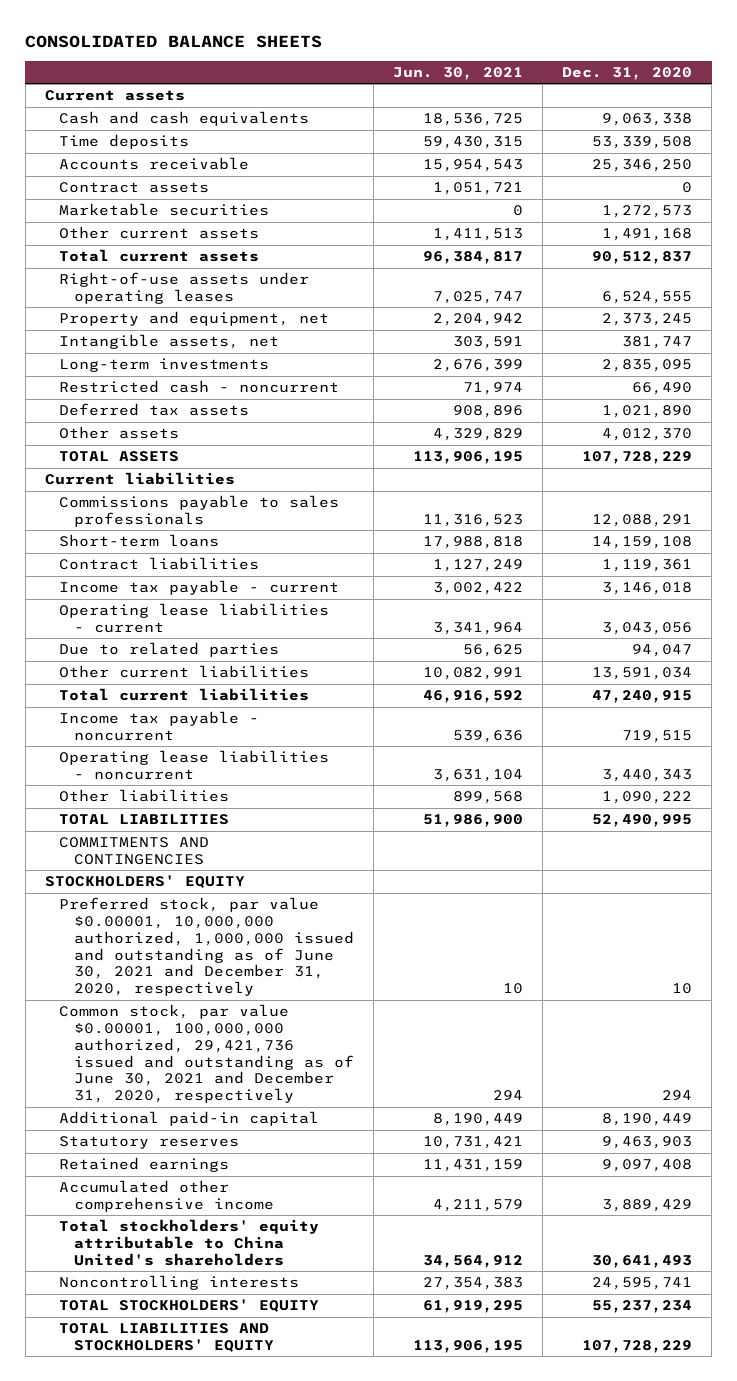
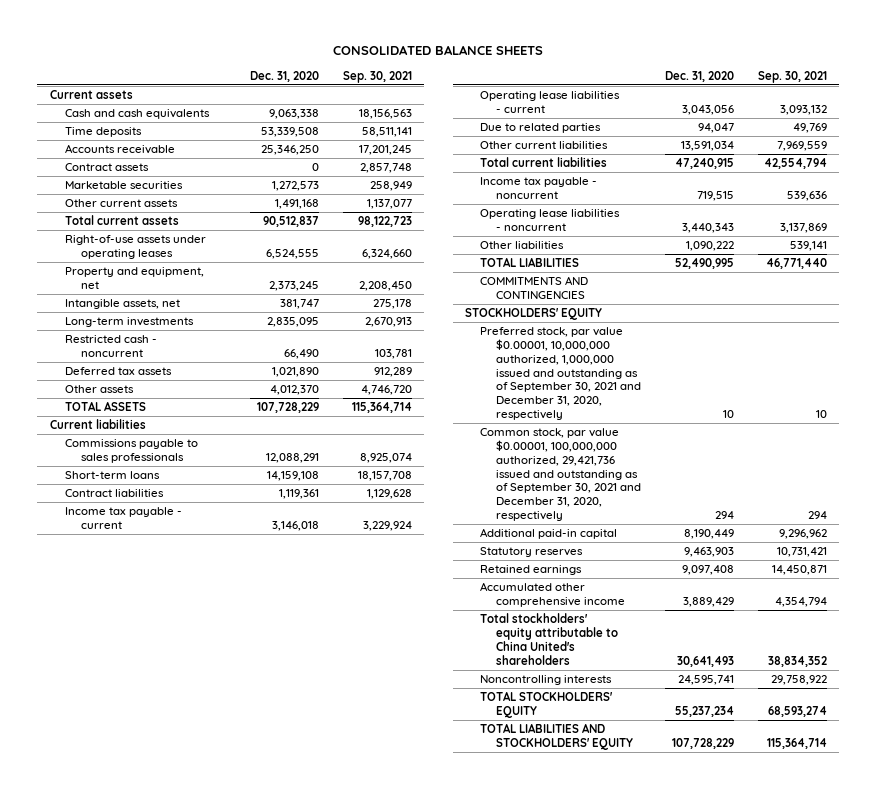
[393,66,524,80] Jun. 30, 2021 -> none
none -> [342,70,412,83] Sep. 30, 2021
[59,897,355,997] Preferred stock, par value $0.00001, 10,000,000 authorized, 1,000,000 issued and outstanding as of June 30, 2021 and December 31, 2020, respectively -> [480,327,641,420] Preferred stock, par value $0.00001, 10,000,000 authorized, 1,000,000 issued and outstanding as of September 30, 2021 and December 31, 2020, respectively
[59,1004,355,1104] Common stock, par value $0.00001, 100,000,000 authorized, 29,421,736 issued and outstanding as of June 30, 2021 and December 31, 2020, respectively -> [480,428,641,521] Common stock, par value $0.00001, 100,000,000 authorized, 29,421,736 issued and outstanding as of September 30, 2021 and December 31, 2020, respectively

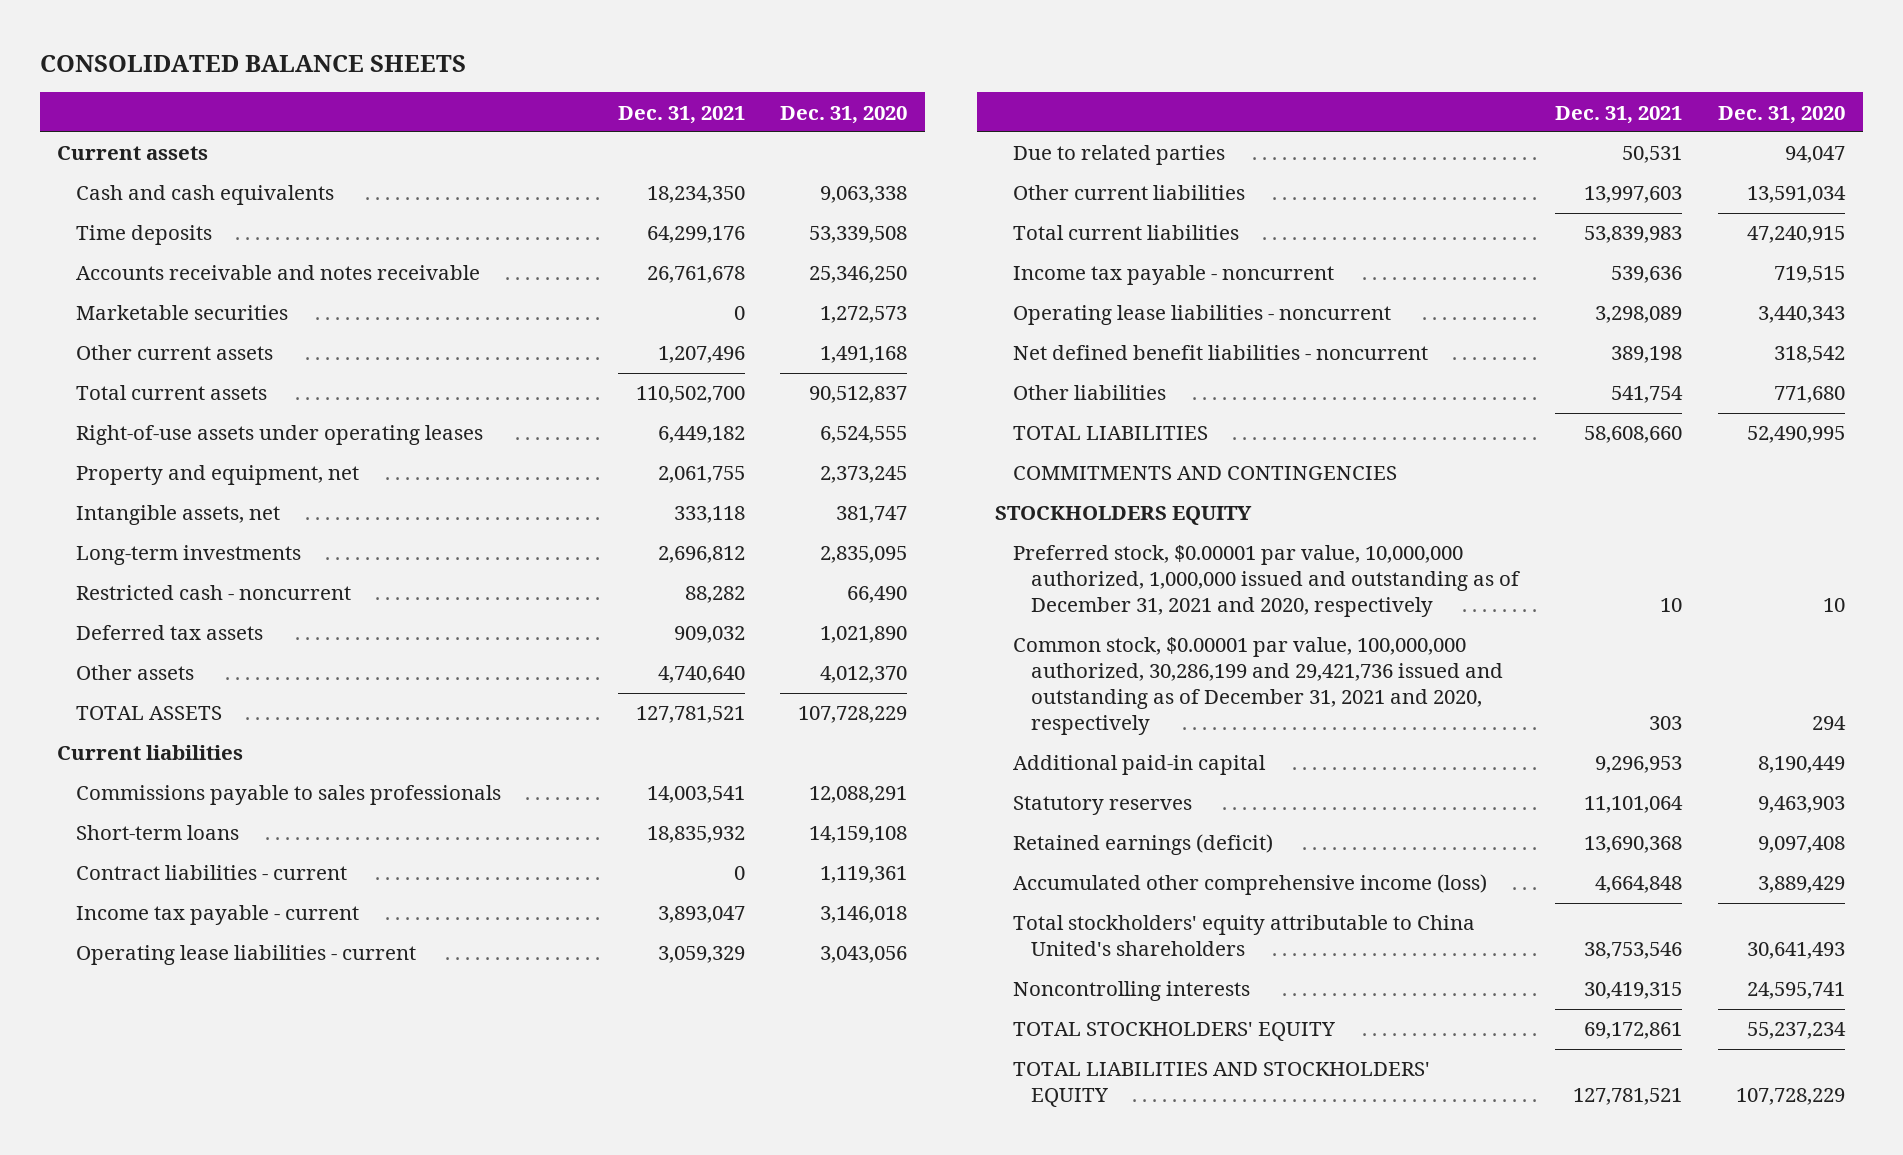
[342,70,412,83] Sep. 30, 2021 -> none
none -> [617,105,745,124] Dec. 31, 2021
[65,163,150,172] Contract assets -> none
[65,144,176,155] Accounts receivable -> [75,265,480,281] Accounts receivable and notes receivable
[65,489,165,498] Contract liabilities -> [75,865,347,881] Contract liabilities - current
none -> [1013,345,1429,361] Net defined benefit liabilities - noncurrent
[685,241,734,252] 1,090,222 -> [1774,386,1846,404] 771,680
[464,308,602,321] STOCKHOLDERS' EQUITY -> [995,506,1253,526] STOCKHOLDERS EQUITY
[480,327,641,420] Preferred stock, par value $0.00001, 10,000,000 authorized, 1,000,000 issued and outstanding as of September 30, 2021 and December 31, 2020, respectively -> [1013,545,1521,618] Preferred stock, $0.00001 par value, 10,000,000 authorized, 1,000,000 issued and outstanding as of December 31, 2021 and 2020, respectively
[480,428,641,521] Common stock, par value $0.00001, 100,000,000 authorized, 29,421,736 issued and outstanding as of September 30, 2021 and December 31, 2020, respectively -> [1013,637,1504,736] Common stock, $0.00001 par value, 100,000,000 authorized, 30,286,199 and 29,421,736 issued and outstanding as of December 31, 2021 and 2020, respectively
[480,565,583,576] Retained earnings -> [1013,834,1274,856] Retained earnings (deficit)
[480,582,625,607] Accumulated other comprehensive income -> [1013,874,1488,896] Accumulated other comprehensive income (loss)

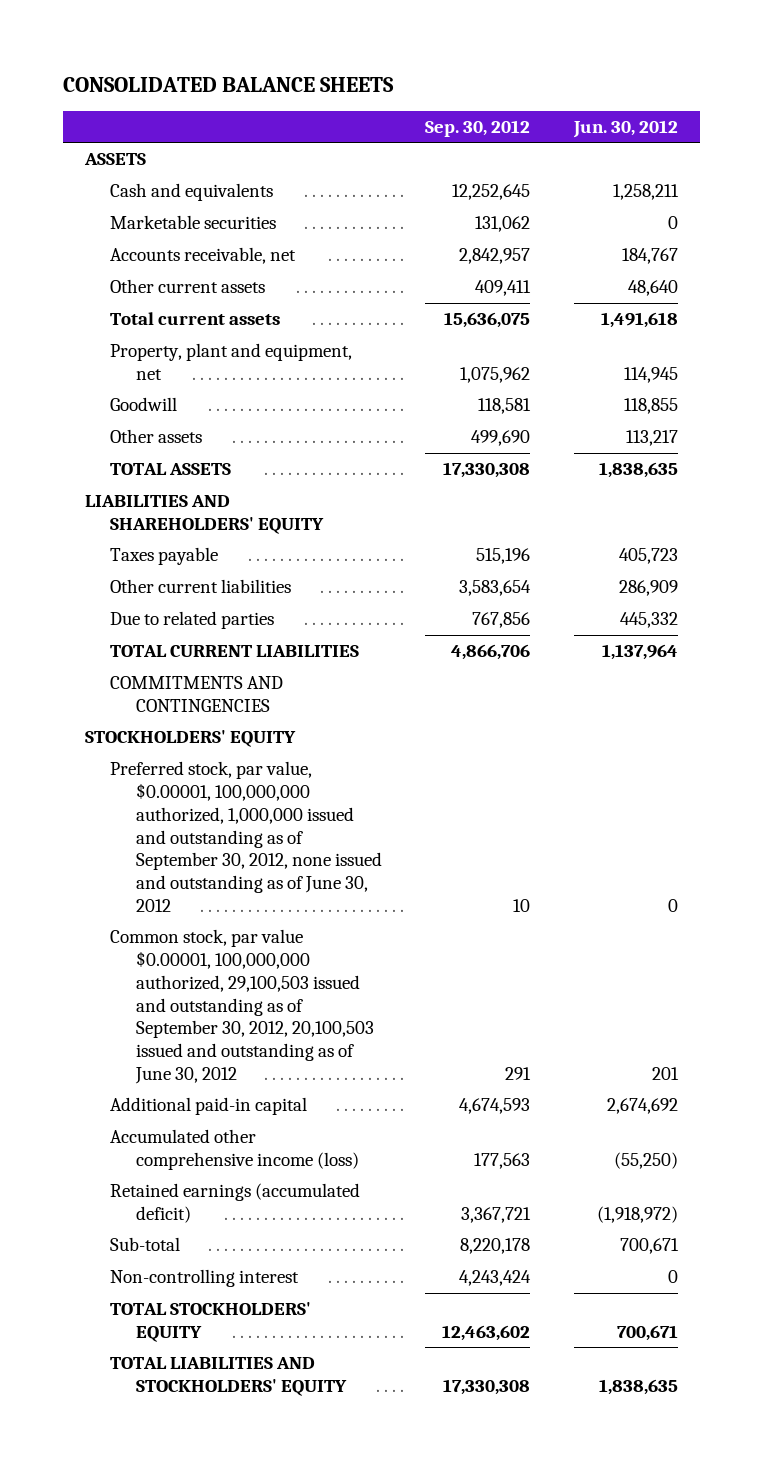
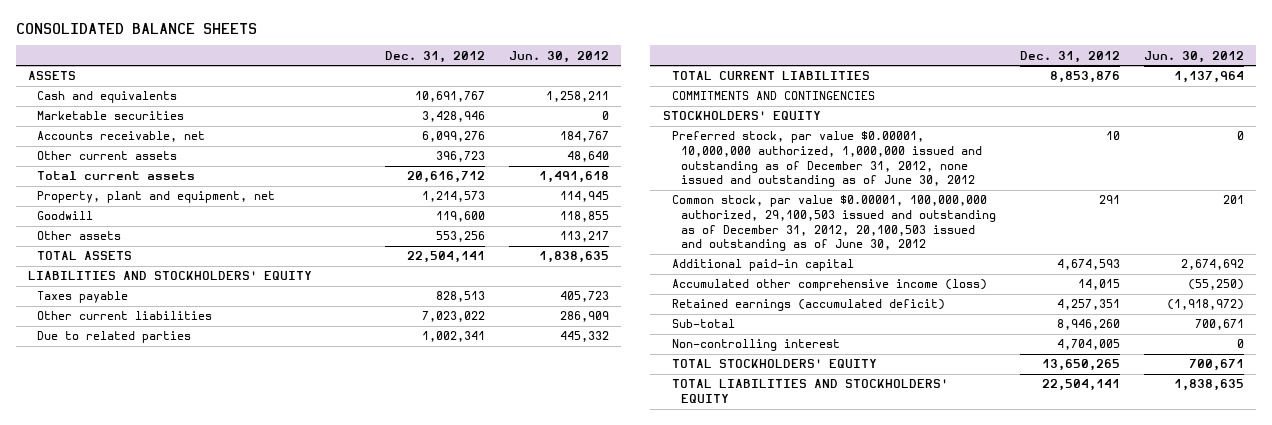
[425,119,531,137] Sep. 30, 2012 -> none
none -> [385,50,486,63] Dec. 31, 2012
[84,495,325,534] LIABILITIES AND SHAREHOLDERS' EQUITY -> [27,271,312,281] LIABILITIES AND STOCKHOLDERS' EQUITY
[110,761,382,912] Preferred stock, par value, $0.00001, 100,000,000 authorized, 1,000,000 issued and outstanding as of September 30, 2012, none issued and outstanding as of June 30, 2012 -> [671,131,982,188] Preferred stock, par value $0.00001, 10,000,000 authorized, 1,000,000 issued and outstanding as of December 31, 2012, none issued and outstanding as of June 30, 2012
[110,929,374,1084] Common stock, par value $0.00001, 100,000,000 authorized, 29,100,503 issued and outstanding as of September 30, 2012, 20,100,503 issued and outstanding as of June 30, 2012 -> [671,195,996,252] Common stock, par value $0.00001, 100,000,000 authorized, 29,100,503 issued and outstanding as of December 31, 2012, 20,100,503 issued and outstanding as of June 30, 2012

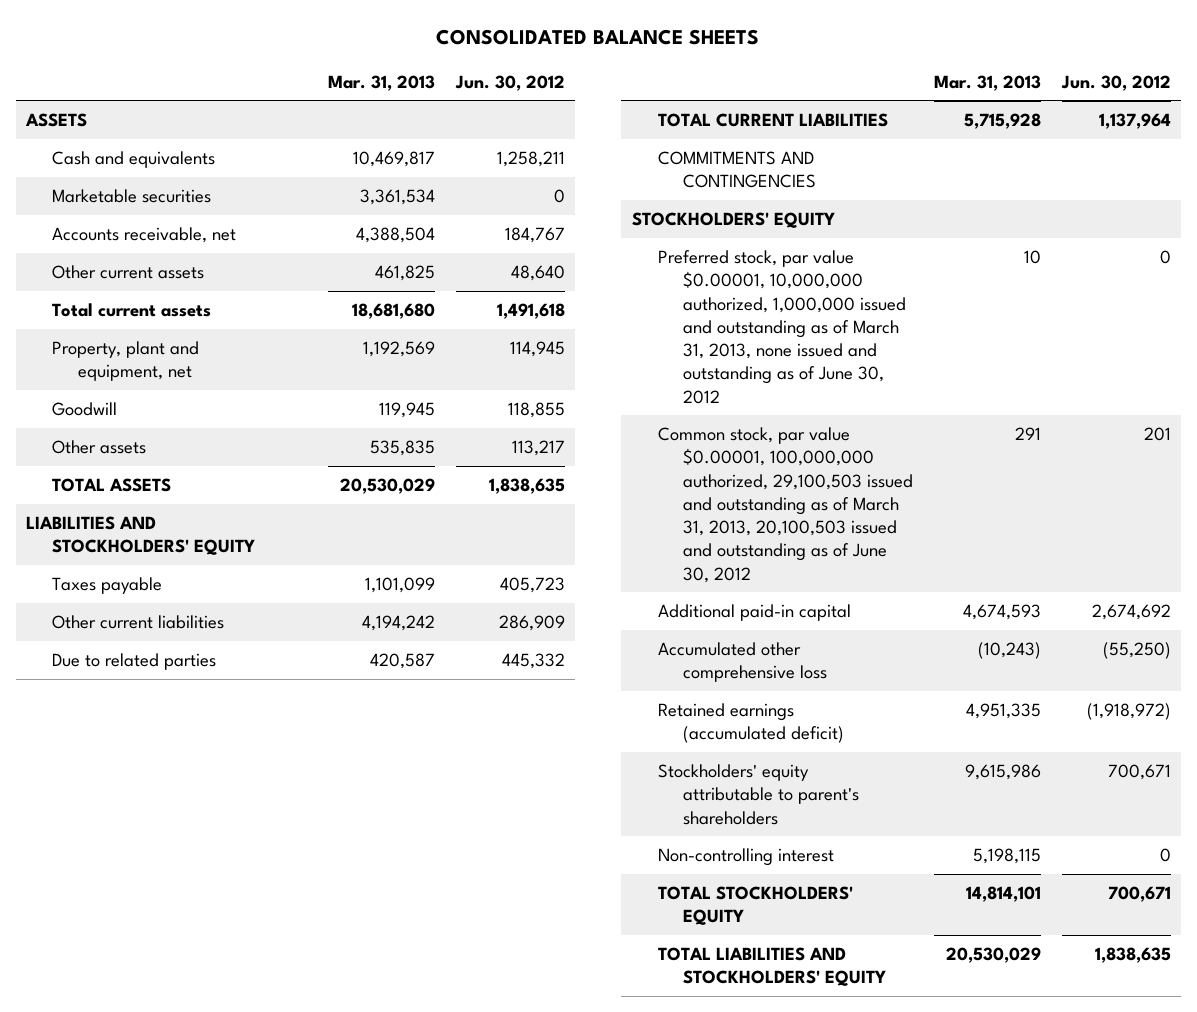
[385,50,486,63] Dec. 31, 2012 -> none
none -> [328,74,436,91] Mar. 31, 2013
[671,131,982,188] Preferred stock, par value $0.00001, 10,000,000 authorized, 1,000,000 issued and outstanding as of December 31, 2012, none issued and outstanding as of June 30, 2012 -> [657,249,907,404] Preferred stock, par value $0.00001, 10,000,000 authorized, 1,000,000 issued and outstanding as of March 31, 2013, none issued and outstanding as of June 30, 2012
[671,195,996,252] Common stock, par value $0.00001, 100,000,000 authorized, 29,100,503 issued and outstanding as of December 31, 2012, 20,100,503 issued and outstanding as of June 30, 2012 -> [657,426,914,583] Common stock, par value $0.00001, 100,000,000 authorized, 29,100,503 issued and outstanding as of March 31, 2013, 20,100,503 issued and outstanding as of June 30, 2012
[671,279,987,292] Accumulated other comprehensive income (loss) -> [657,641,828,683] Accumulated other comprehensive loss
[671,319,735,329] Sub-total -> [657,763,860,825] Stockholders' equity attributable to parent's shareholders

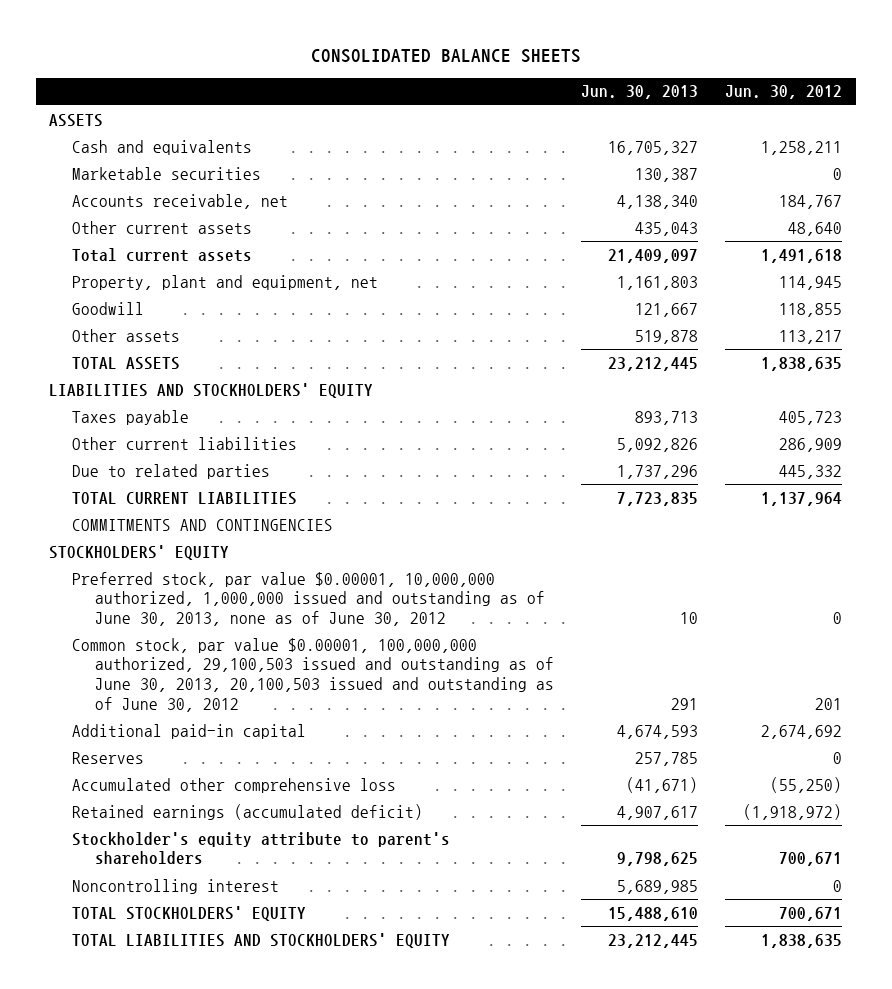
[328,74,436,91] Mar. 31, 2013 -> none
none -> [581,85,699,100] Jun. 30, 2013
[657,249,907,404] Preferred stock, par value $0.00001, 10,000,000 authorized, 1,000,000 issued and outstanding as of March 31, 2013, none issued and outstanding as of June 30, 2012 -> [72,571,546,627] Preferred stock, par value $0.00001, 10,000,000 authorized, 1,000,000 issued and outstanding as of June 30, 2013, none as of June 30, 2012
[657,426,914,583] Common stock, par value $0.00001, 100,000,000 authorized, 29,100,503 issued and outstanding as of March 31, 2013, 20,100,503 issued and outstanding as of June 30, 2012 -> [72,637,555,712] Common stock, par value $0.00001, 100,000,000 authorized, 29,100,503 issued and outstanding as of June 30, 2013, 20,100,503 issued and outstanding as of June 30, 2012
none -> [72,751,145,764] Reserves
[657,763,860,825] Stockholders' equity attributable to parent's shareholders -> [72,831,451,865] Stockholder's equity attribute to parent's shareholders
[657,847,834,866] Non-controlling interest -> [72,878,280,894] Noncontrolling interest

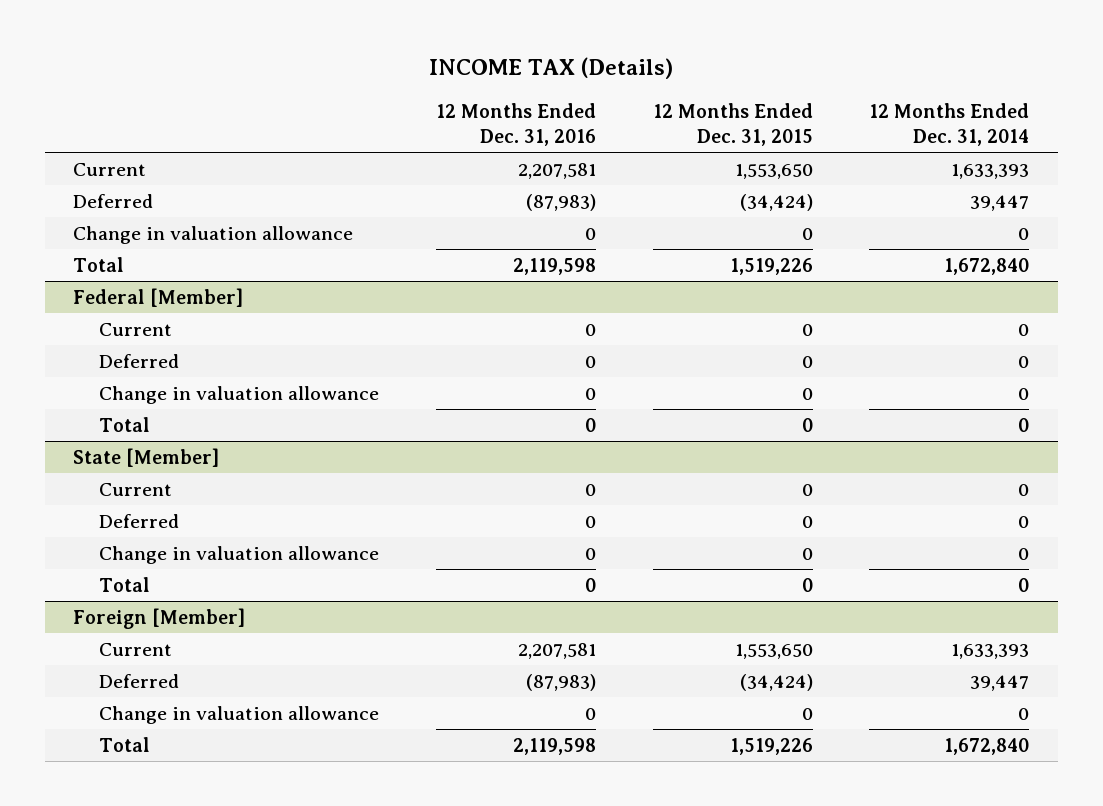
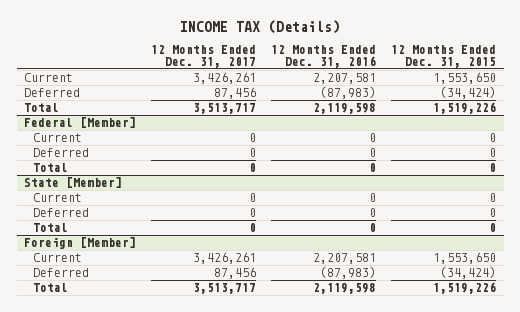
[869,102,1030,147] 12 Months Ended Dec. 31, 2014 -> none
none -> [151,45,257,68] 12 Months Ended Dec. 31, 2017
[73,225,354,244] Change in valuation allowance -> none
[98,385,379,404] Change in valuation allowance -> none
[98,545,379,564] Change in valuation allowance -> none
[98,705,379,724] Change in valuation allowance -> none

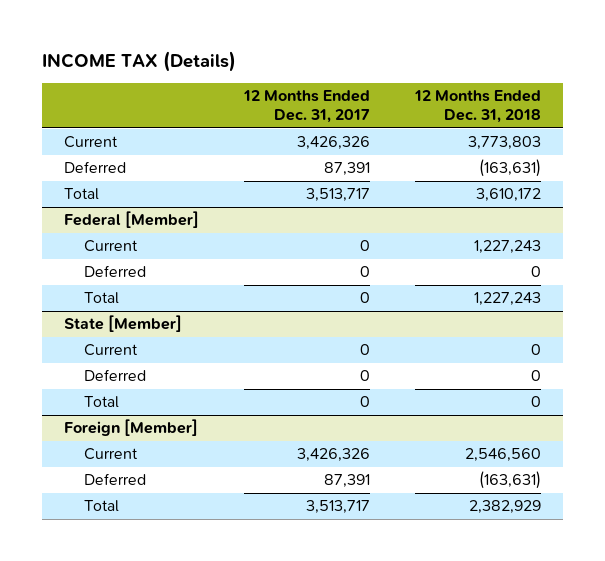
[271,45,377,68] 12 Months Ended Dec. 31, 2016 -> none
[391,45,497,68] 12 Months Ended Dec. 31, 2015 -> none
none -> [413,89,541,124] 12 Months Ended Dec. 31, 2018
[193,72,257,85] 3,426,261 -> [297,136,371,151] 3,426,326
[214,87,257,100] 87,456 -> [324,162,371,177] 87,391
[193,252,257,265] 3,426,261 -> [297,448,371,463] 3,426,326
[214,267,257,280] 87,456 -> [324,474,371,489] 87,391

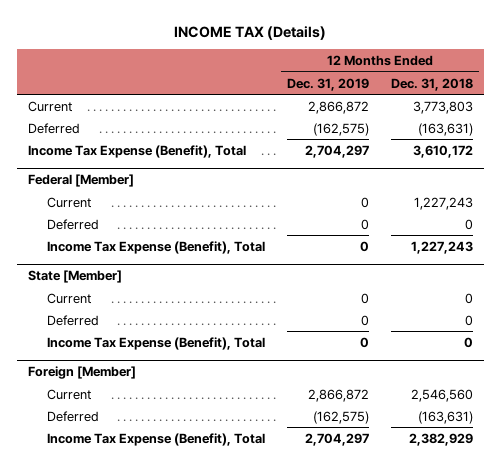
[243,89,371,124] 12 Months Ended Dec. 31, 2017 -> none
none -> [286,77,369,91] Dec. 31, 2019
[64,188,100,201] Total -> [27,144,246,158] Income Tax Expense (Benefit), Total
[84,292,120,305] Total -> [46,240,265,254] Income Tax Expense (Benefit), Total
[84,396,120,409] Total -> [46,336,265,350] Income Tax Expense (Benefit), Total
[84,500,120,513] Total -> [46,432,265,446] Income Tax Expense (Benefit), Total

